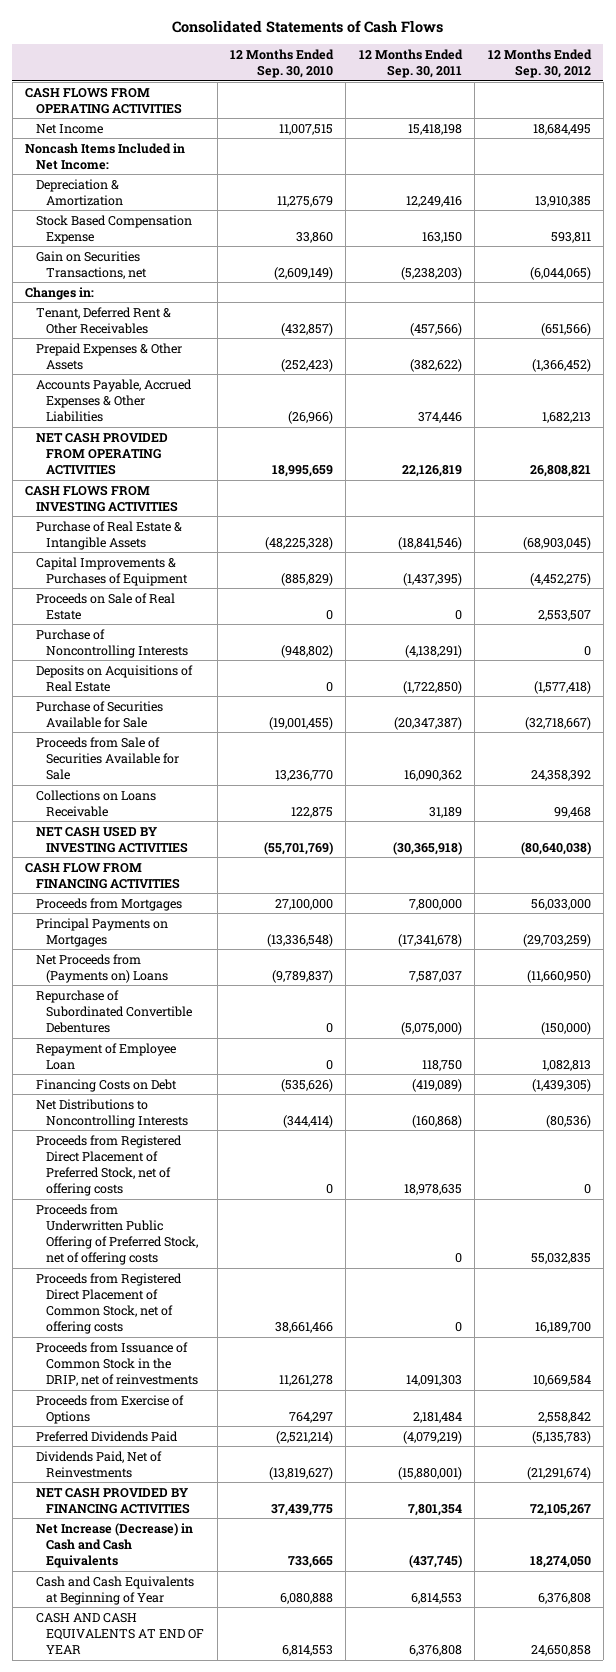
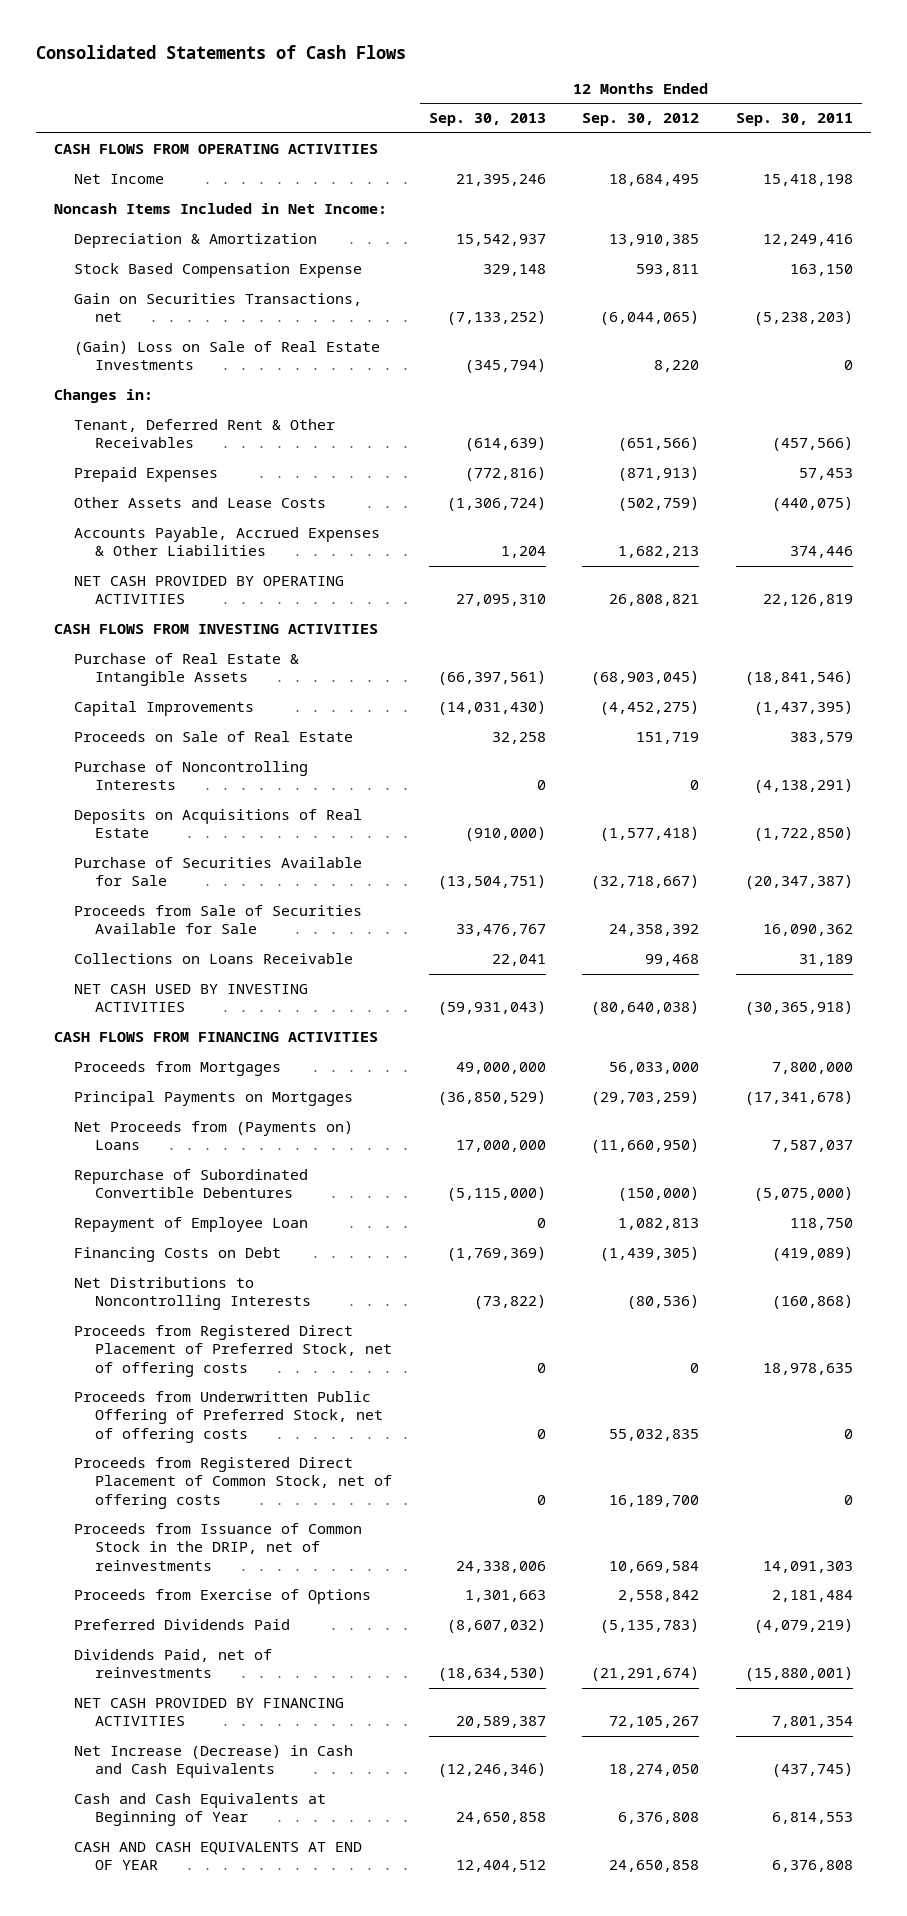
[230,48,335,79] 12 Months Ended Sep. 30, 2010 -> none
none -> [428,113,546,127] Sep. 30, 2013
none -> [74,341,381,371] (Gain) Loss on Sale of Real Estate Investments
[35,342,182,370] Prepaid Expenses & Other Assets -> [74,467,219,483] Prepaid Expenses
[409,358,462,372] (382,622) -> [799,468,854,481] 57,453
[531,358,591,372] (1,366,452) -> [618,467,700,482] (871,913)
none -> [74,497,327,509] Other Assets and Lease Costs
[35,431,168,476] NET CASH PROVIDED FROM OPERATING ACTIVITIES -> [74,576,345,605] NET CASH PROVIDED BY OPERATING ACTIVITIES
[35,556,189,586] Capital Improvements & Purchases of Equipment -> [74,701,255,717] Capital Improvements
[454,609,462,620] 0 -> [790,732,854,745] 383,579
[537,609,591,621] 2,553,507 -> [636,732,700,745] 151,719
[24,861,180,889] CASH FLOW FROM FINANCING ACTIVITIES -> [53,1032,378,1043] CASH FLOWS FROM FINANCING ACTIVITIES
[35,1450,162,1478] Dividends Paid, Net of Reinvestments -> [74,1649,273,1679] Dividends Paid, net of reinvestments

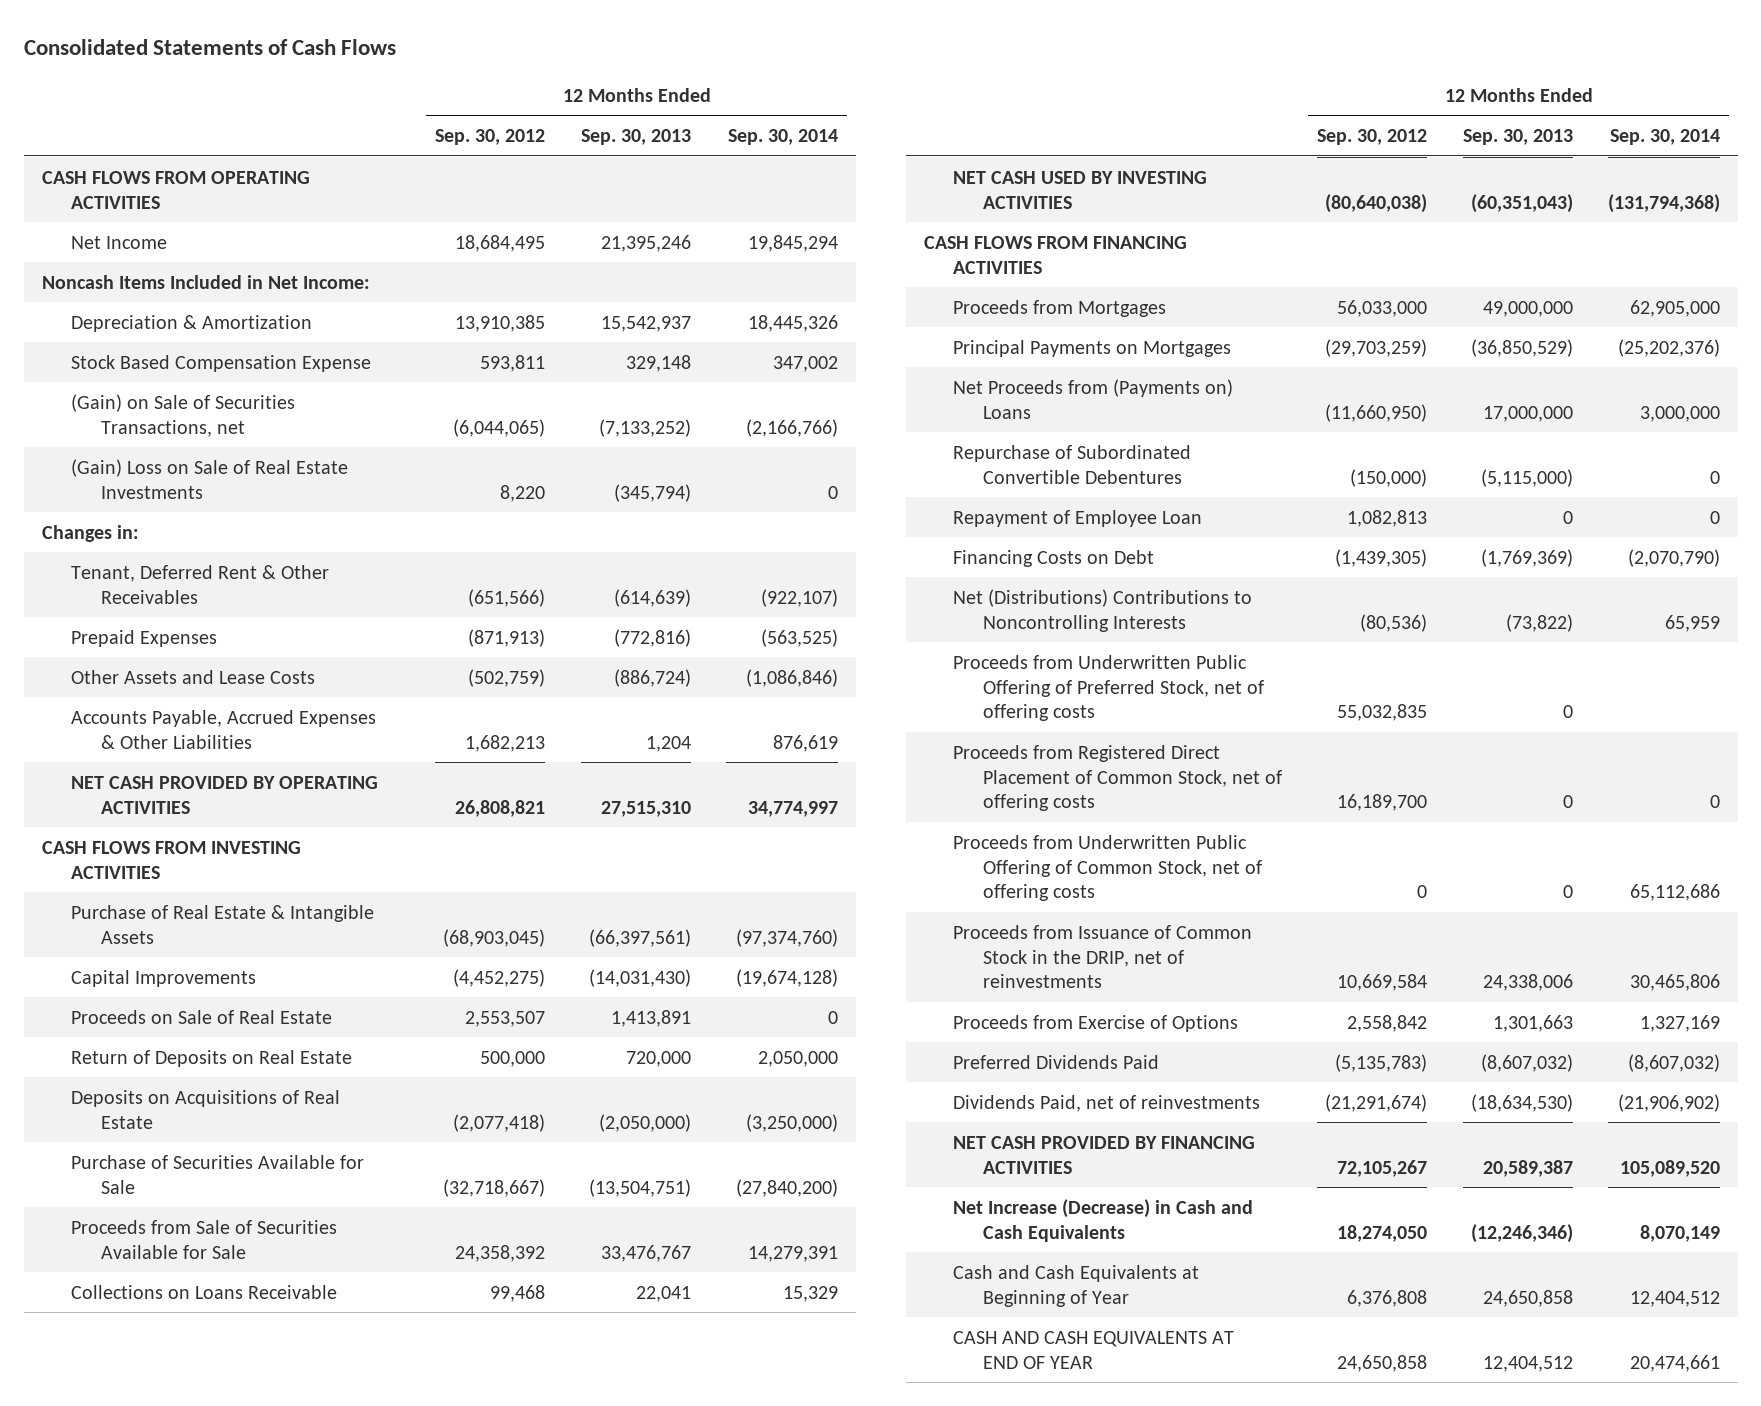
[736,113,854,127] Sep. 30, 2011 -> none
none -> [727,129,838,146] Sep. 30, 2014
[74,293,363,323] Gain on Securities Transactions, net -> [71,393,296,437] (Gain) on Sale of Securities Transactions, net
[446,497,546,512] (1,306,724) -> [613,668,691,687] (886,724)
[455,594,546,607] 27,095,310 -> [600,800,691,817] 27,515,310
[74,761,309,791] Purchase of Noncontrolling Interests -> none
[491,732,546,745] 32,258 -> [610,1009,691,1027] 1,413,891
[636,732,700,745] 151,719 -> [465,1010,546,1027] 2,553,507
none -> [71,1049,353,1067] Return of Deposits on Real Estate
[464,827,546,842] (910,000) -> [598,1113,691,1132] (2,050,000)
[600,827,700,842] (1,577,418) -> [453,1113,546,1132] (2,077,418)
[437,1001,546,1016] (59,931,043) -> [1470,193,1573,213] (60,351,043)
[74,1325,393,1377] Proceeds from Registered Direct Placement of Preferred Stock, net of offering costs -> none
[74,1277,312,1311] Net Distributions to Noncontrolling Interests -> [953,588,1253,632] Net (Distributions) Contributions to Noncontrolling Interests
none -> [953,834,1262,902] Proceeds from Underwritten Public Offering of Common Stock, net of offering costs

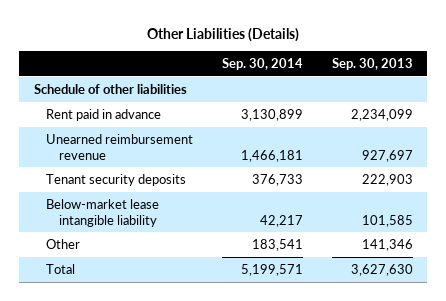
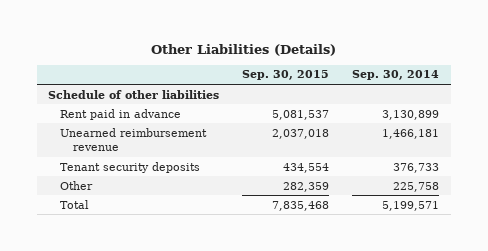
[331,57,413,70] Sep. 30, 2013 -> none
none -> [242,70,330,81] Sep. 30, 2015
[46,198,160,227] Below-market lease intangible liability -> none
[251,238,303,251] 183,541 -> [393,181,440,192] 225,758

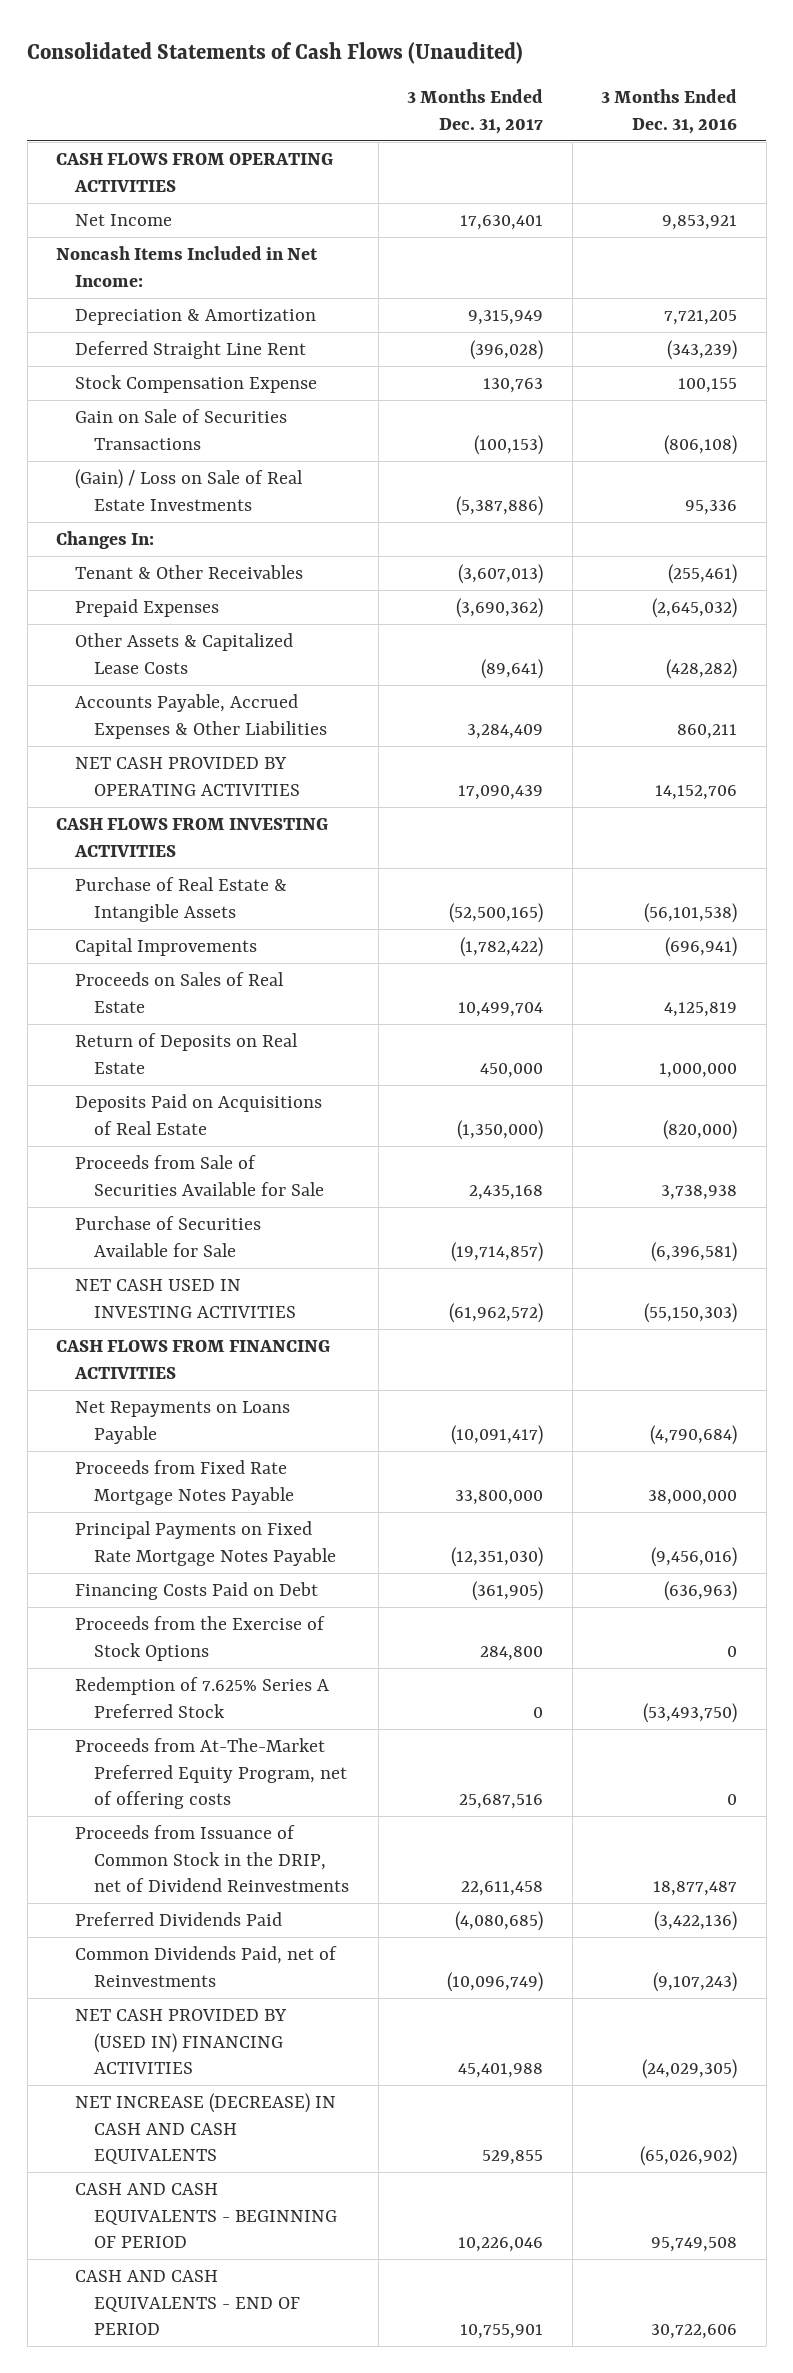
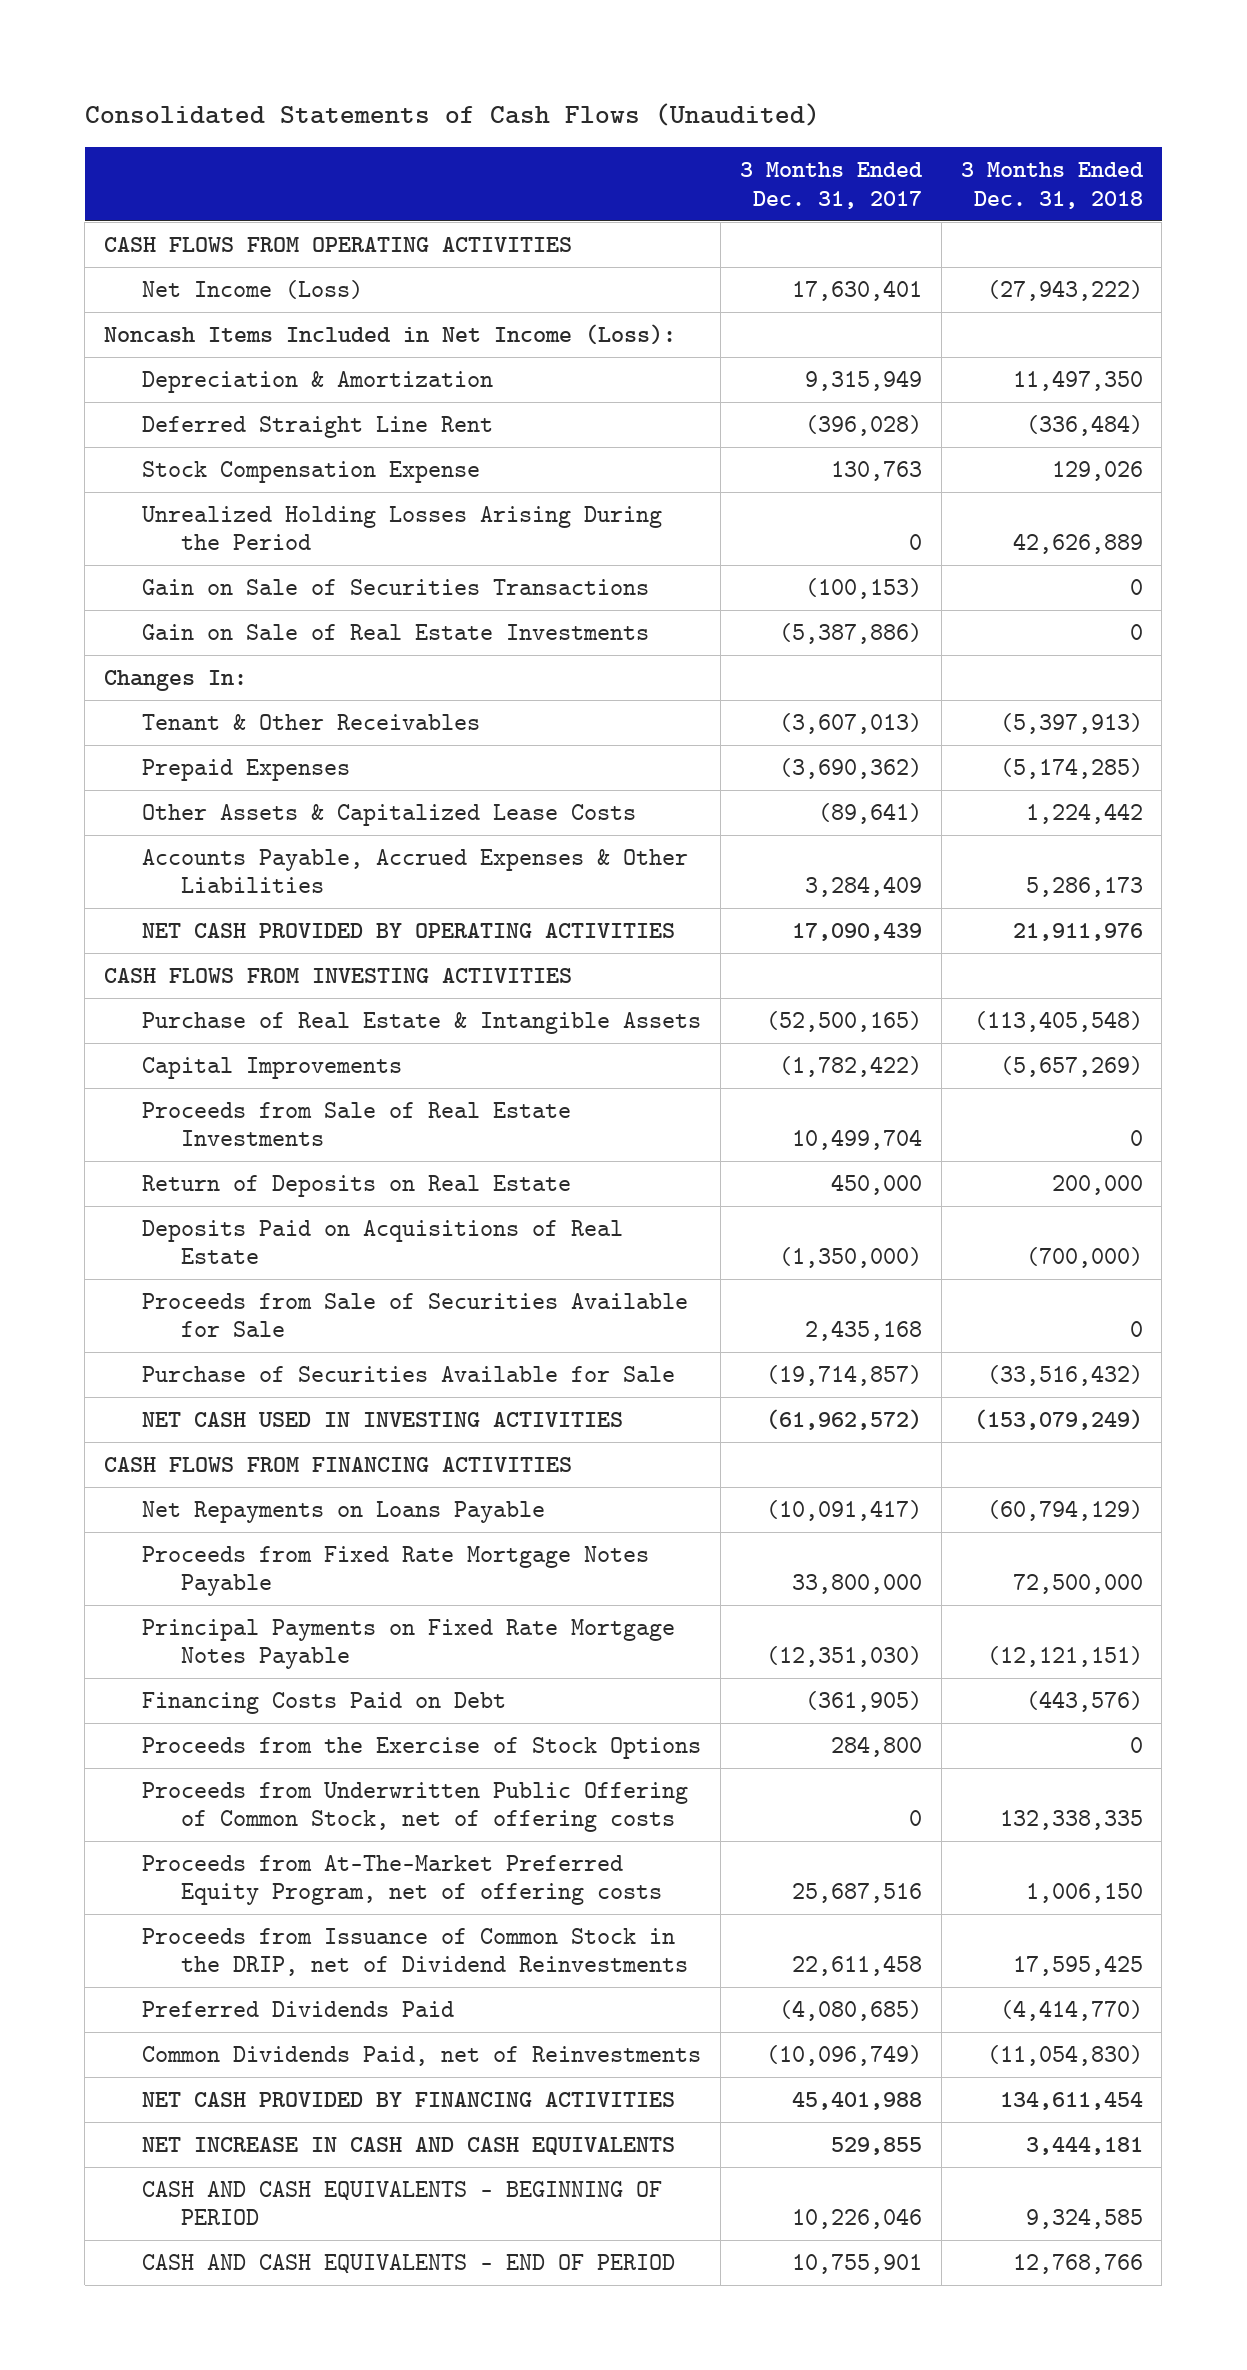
[601,89,738,134] 3 Months Ended Dec. 31, 2016 -> none
none -> [960,162,1144,209] 3 Months Ended Dec. 31, 2018
[75,213,173,226] Net Income -> [142,279,364,299] Net Income (Loss)
[56,245,319,287] Noncash Items Included in Net Income: -> [104,323,677,345] Noncash Items Included in Net Income (Loss):
none -> [142,505,663,551] Unrealized Holding Losses Arising During the Period
[75,468,304,511] (Gain) / Loss on Sale of Real Estate Investments -> [142,623,650,640] Gain on Sale of Real Estate Investments
[75,971,285,1013] Proceeds on Sales of Real Estate -> [142,1101,572,1147] Proceeds from Sale of Real Estate Investments
[75,1676,330,1718] Redemption of 7.625% Series A Preferred Stock -> none
none -> [142,1781,689,1833] Proceeds from Underwritten Public Offering of Common Stock, net of offering costs
[75,2008,288,2075] NET CASH PROVIDED BY (USED IN) FINANCING ACTIVITIES -> [142,2091,676,2107] NET CASH PROVIDED BY FINANCING ACTIVITIES
[75,2092,337,2165] NET INCREASE (DECREASE) IN CASH AND CASH EQUIVALENTS -> [142,2136,676,2155] NET INCREASE IN CASH AND CASH EQUIVALENTS

